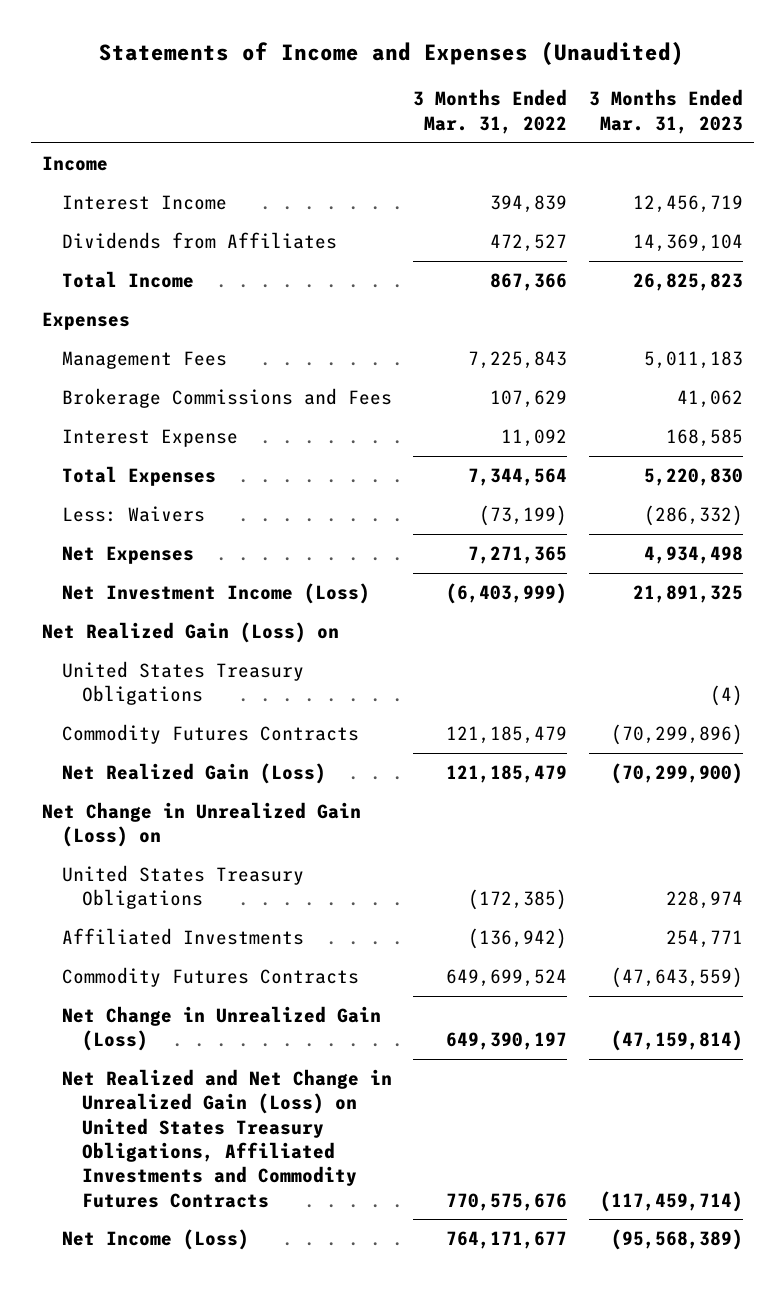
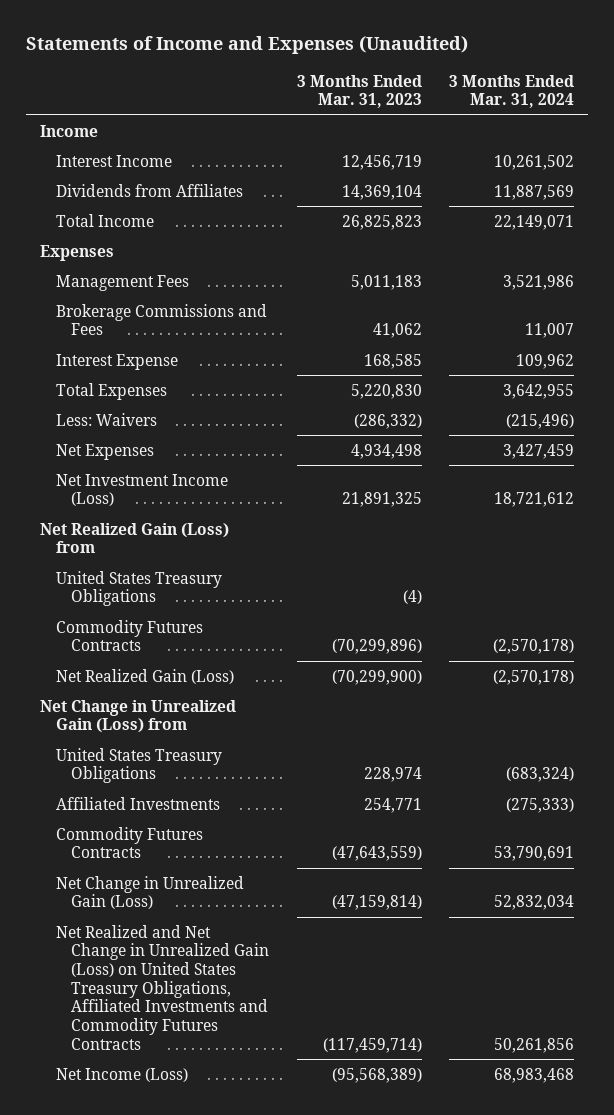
[413,89,568,134] 3 Months Ended Mar. 31, 2022 -> none
none -> [449,74,575,109] 3 Months Ended Mar. 31, 2024
[41,622,339,644] Net Realized Gain (Loss) on -> [40,522,230,554] Net Realized Gain (Loss) from
[41,802,361,848] Net Change in Unrealized Gain (Loss) on -> [40,699,237,734] Net Change in Unrealized Gain (Loss) from

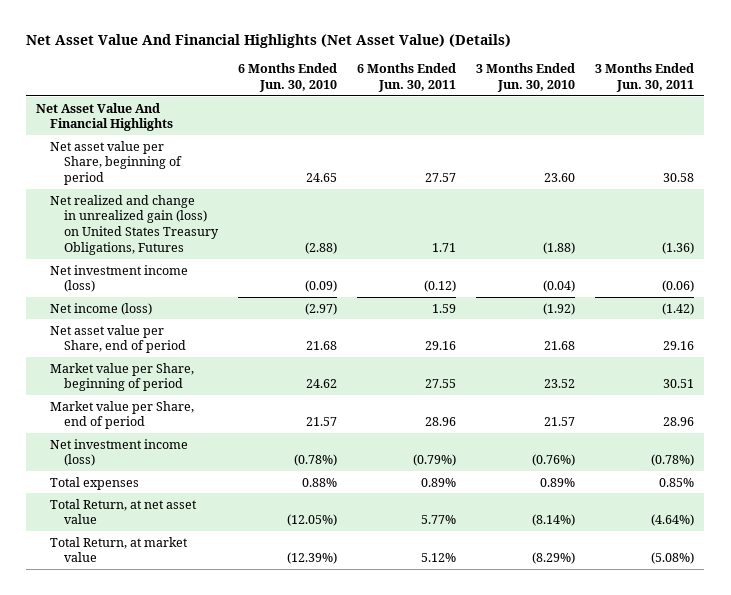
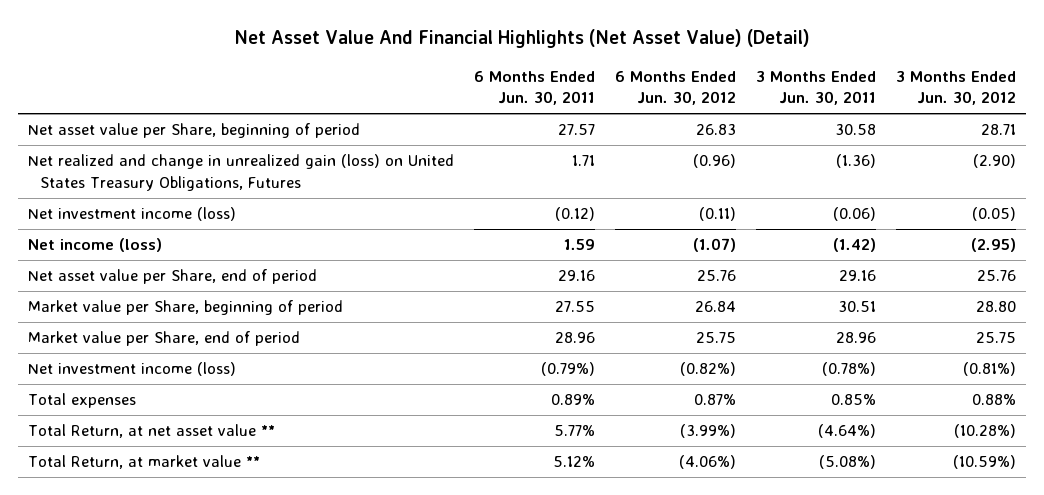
[26,34,512,49] Net Asset Value And Financial Highlights (Net Asset Value) (Details) -> [234,28,811,48] Net Asset Value And Financial Highlights (Net Asset Value) (Detail)
[238,63,338,93] 6 Months Ended Jun. 30, 2010 -> none
[476,63,576,93] 3 Months Ended Jun. 30, 2010 -> none
none -> [615,70,737,106] 6 Months Ended Jun. 30, 2012
none -> [896,70,1017,106] 3 Months Ended Jun. 30, 2012
[36,102,174,132] Net Asset Value And Financial Highlights -> none
[50,498,198,525] Total Return, at net asset value -> [28,424,276,439] Total Return, at net asset value **
[50,536,189,563] Total Return, at market value -> [28,455,261,470] Total Return, at market value **

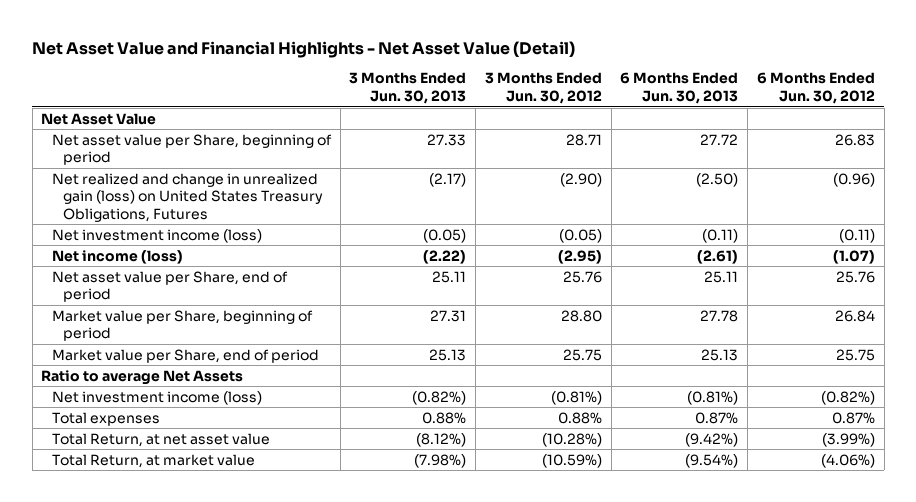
[234,28,811,48] Net Asset Value And Financial Highlights (Net Asset Value) (Detail) -> [32,40,576,58] Net Asset Value and Financial Highlights - Net Asset Value (Detail)
[474,70,596,106] 6 Months Ended Jun. 30, 2011 -> none
[756,70,877,106] 3 Months Ended Jun. 30, 2011 -> none
none -> [349,72,467,104] 3 Months Ended Jun. 30, 2013
none -> [620,72,739,104] 6 Months Ended Jun. 30, 2013
none -> [41,112,157,125] Net Asset Value
none -> [41,369,244,385] Ratio to average Net Assets
[28,424,276,439] Total Return, at net asset value ** -> [52,432,271,447] Total Return, at net asset value
[28,455,261,470] Total Return, at market value ** -> [52,453,256,468] Total Return, at market value

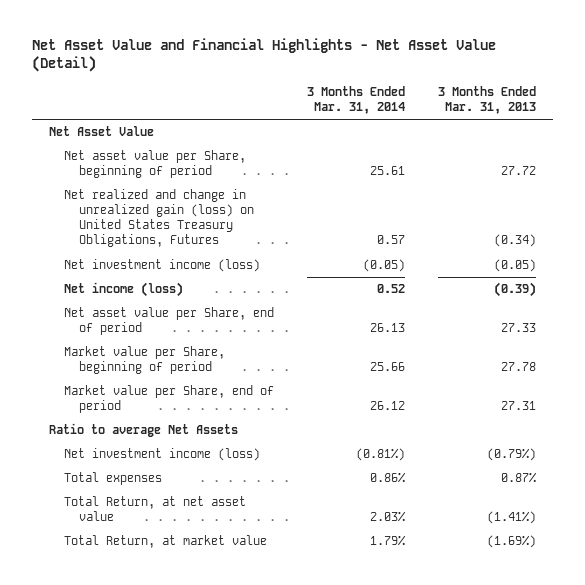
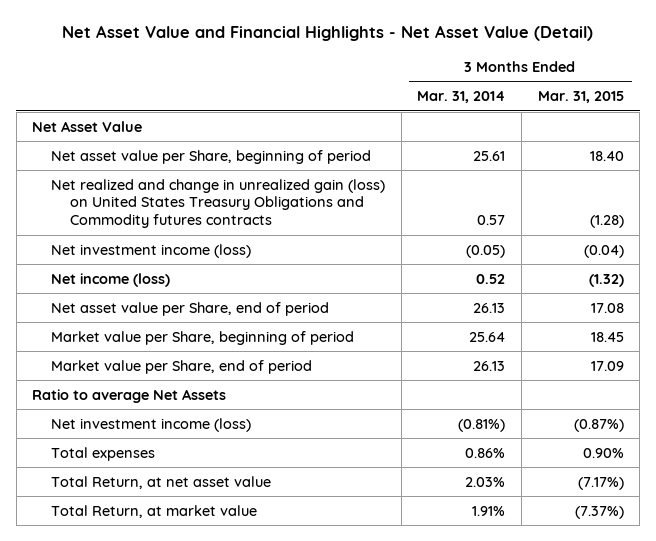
[438,85,537,115] 3 Months Ended Mar. 31, 2013 -> none
none -> [537,91,624,104] Mar. 31, 2015
[63,189,254,248] Net realized and change in unrealized gain (loss) on United States Treasury Obligations, Futures -> [51,178,386,229] Net realized and change in unrealized gain (loss) on United States Treasury Obligations and Commodity futures contracts
[369,362,405,372] 25.66 -> [469,331,506,342] 25.64
[369,401,405,411] 26.12 -> [473,360,506,371] 26.13
[369,535,406,547] 1.79% -> [472,505,506,516] 1.91%

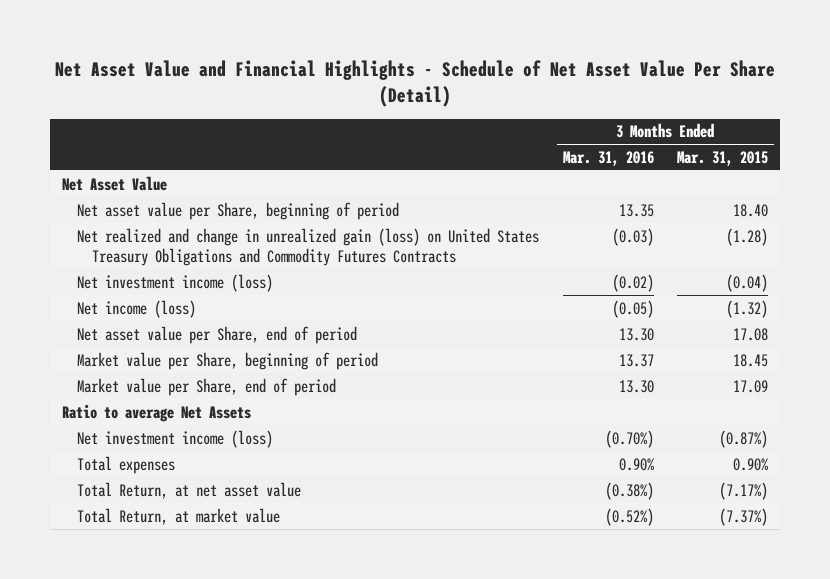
[61,25,593,42] Net Asset Value and Financial Highlights - Net Asset Value (Detail) -> [54,60,775,108] Net Asset Value and Financial Highlights - Schedule of Net Asset Value Per Share (Detail)
[417,91,506,104] Mar. 31, 2014 -> none
none -> [562,151,654,167] Mar. 31, 2016
[51,178,386,229] Net realized and change in unrealized gain (loss) on United States Treasury Obligations and Commodity futures contracts -> [77,227,540,267] Net realized and change in unrealized gain (loss) on United States Treasury Obligations and Commodity Futures Contracts

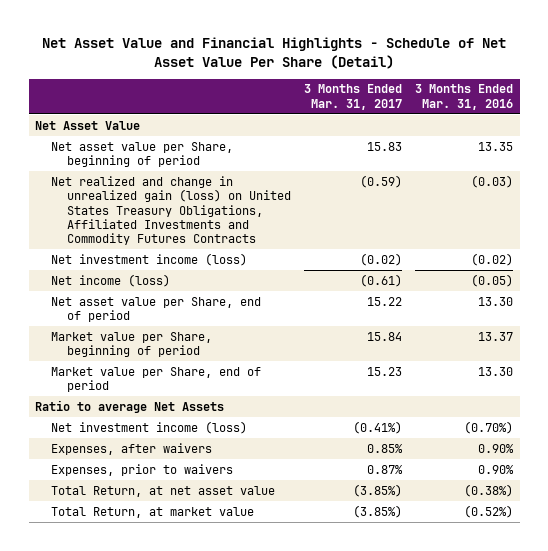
[677,151,769,167] Mar. 31, 2015 -> none
none -> [303,84,402,110] 3 Months Ended Mar. 31, 2017
[77,227,540,267] Net realized and change in unrealized gain (loss) on United States Treasury Obligations and Commodity Futures Contracts -> [51,175,291,246] Net realized and change in unrealized gain (loss) on United States Treasury Obligations, Affiliated Investments and Commodity Futures Contracts
[77,455,176,474] Total expenses -> none
none -> [51,442,213,455] Expenses, after waivers
none -> [51,463,234,476] Expenses, prior to waivers

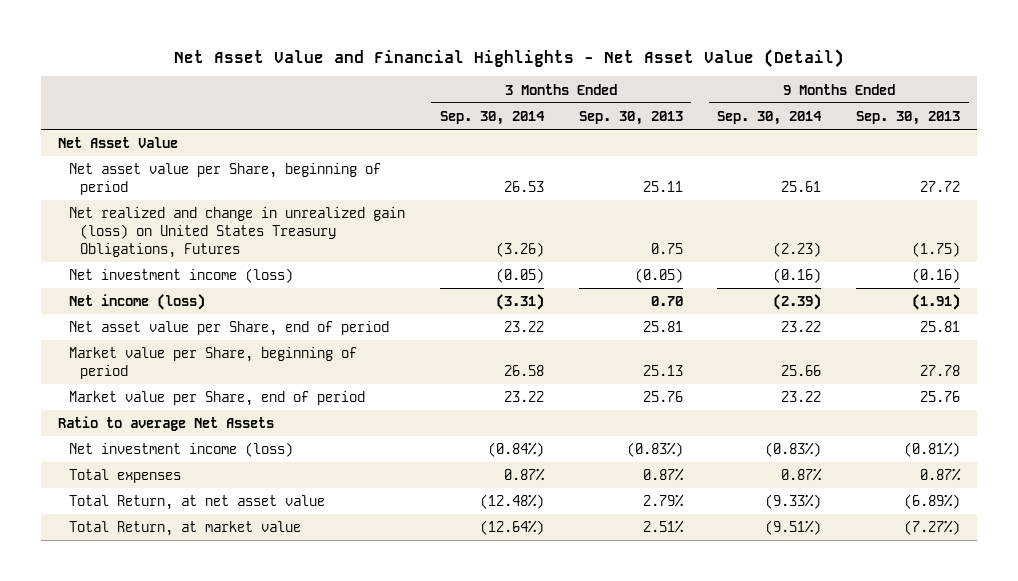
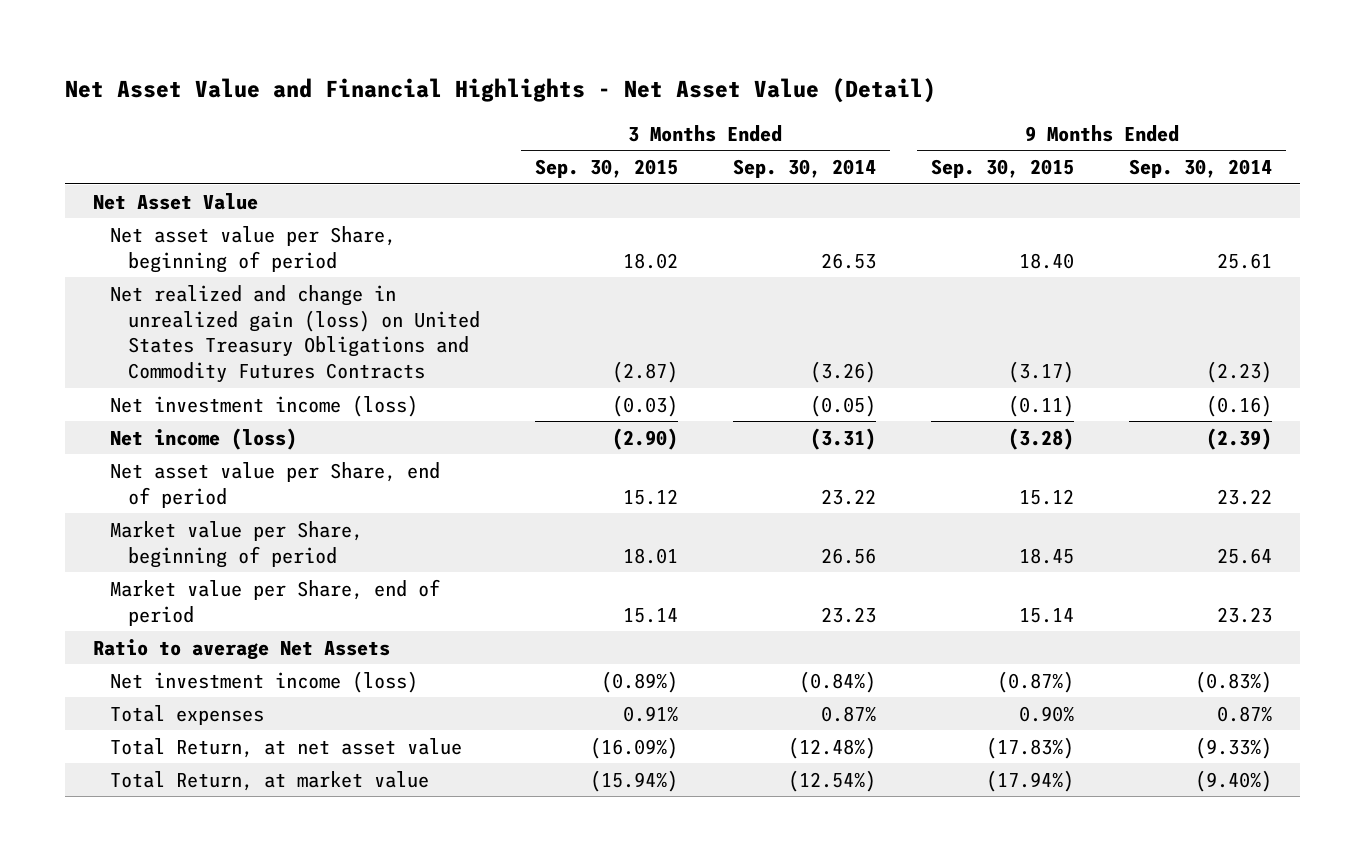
[578,111,683,126] Sep. 30, 2013 -> none
[855,111,960,126] Sep. 30, 2013 -> none
none -> [534,158,678,178] Sep. 30, 2015
none -> [931,158,1075,178] Sep. 30, 2015
[69,207,406,258] Net realized and change in unrealized gain (loss) on United States Treasury Obligations, Futures -> [110,284,480,384] Net realized and change in unrealized gain (loss) on United States Treasury Obligations and Commodity Futures Contracts
[503,364,544,376] 26.58 -> [821,547,877,564] 26.56
[781,364,822,376] 25.66 -> [1217,547,1273,564] 25.64
[503,391,544,403] 23.22 -> [821,606,877,623] 23.23
[781,391,822,403] 23.22 -> [1217,606,1273,623] 23.23
[479,520,544,536] (12.64%) -> [788,769,877,792] (12.54%)
[765,520,822,536] (9.51%) -> [1195,769,1273,792] (9.40%)

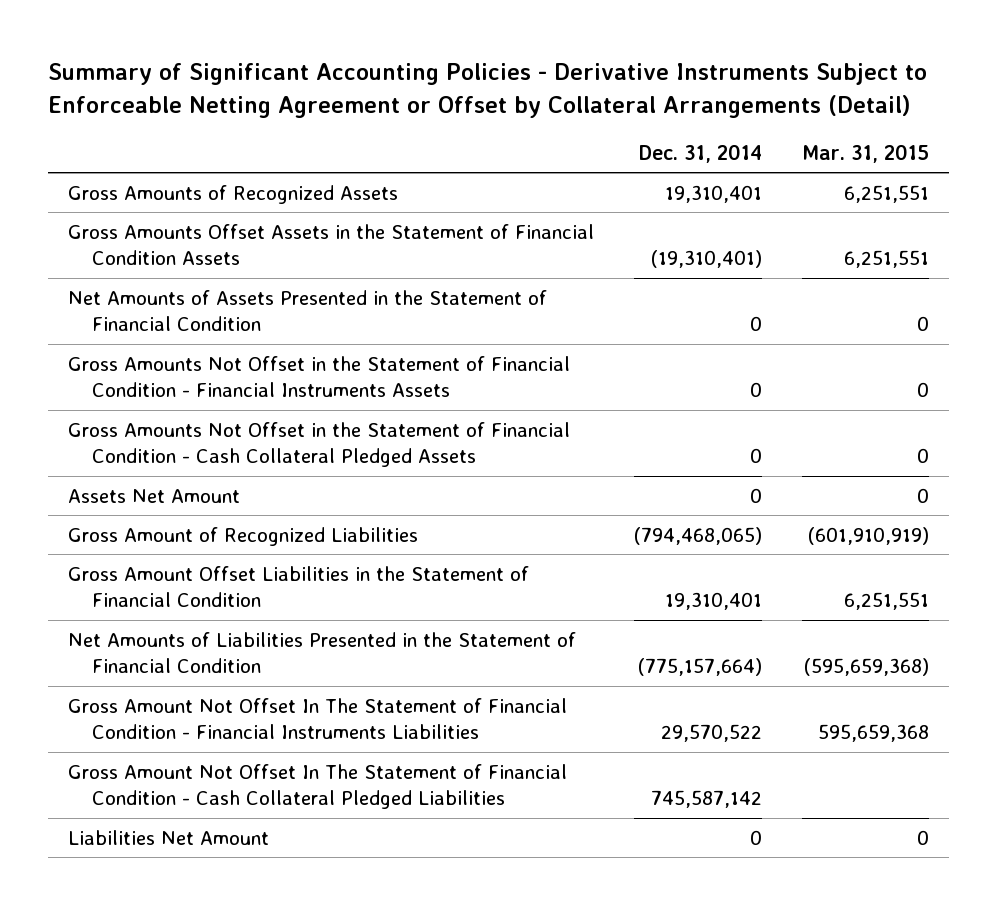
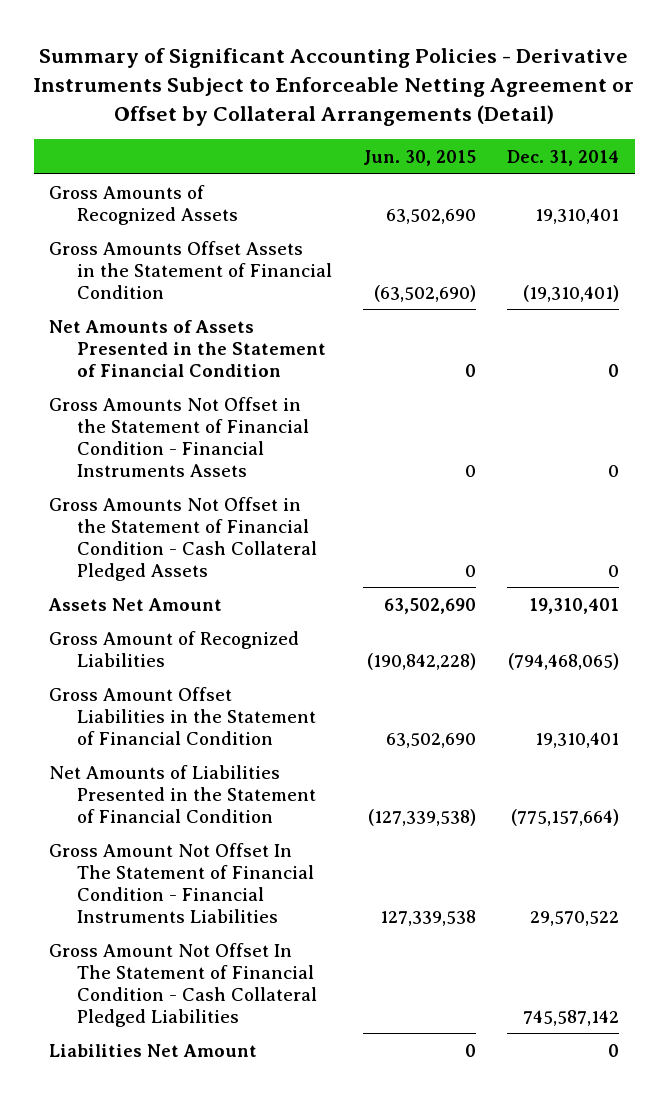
[801,144,929,164] Mar. 31, 2015 -> none
none -> [363,150,477,167] Jun. 30, 2015
[67,223,594,266] Gross Amounts Offset Assets in the Statement of Financial Condition Assets -> [49,240,333,299] Gross Amounts Offset Assets in the Statement of Financial Condition
[749,487,762,503] 0 -> [529,597,620,614] 19,310,401

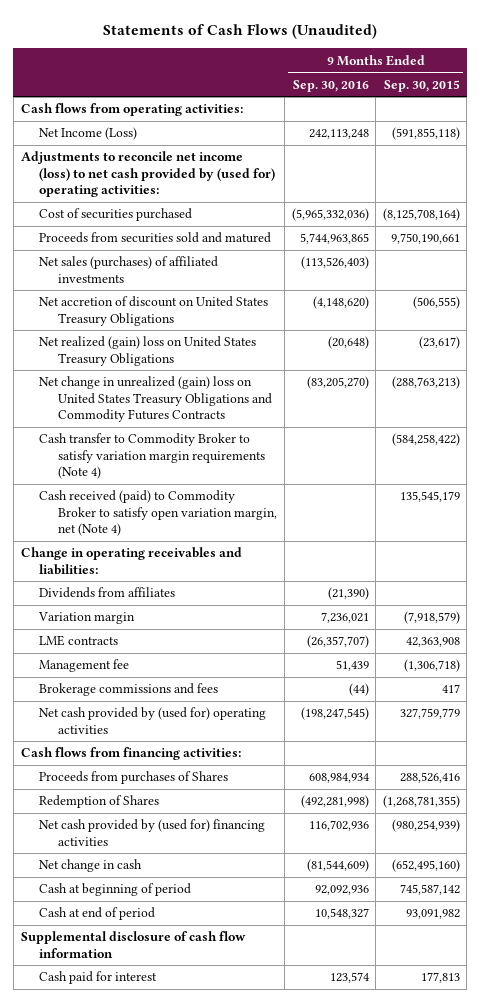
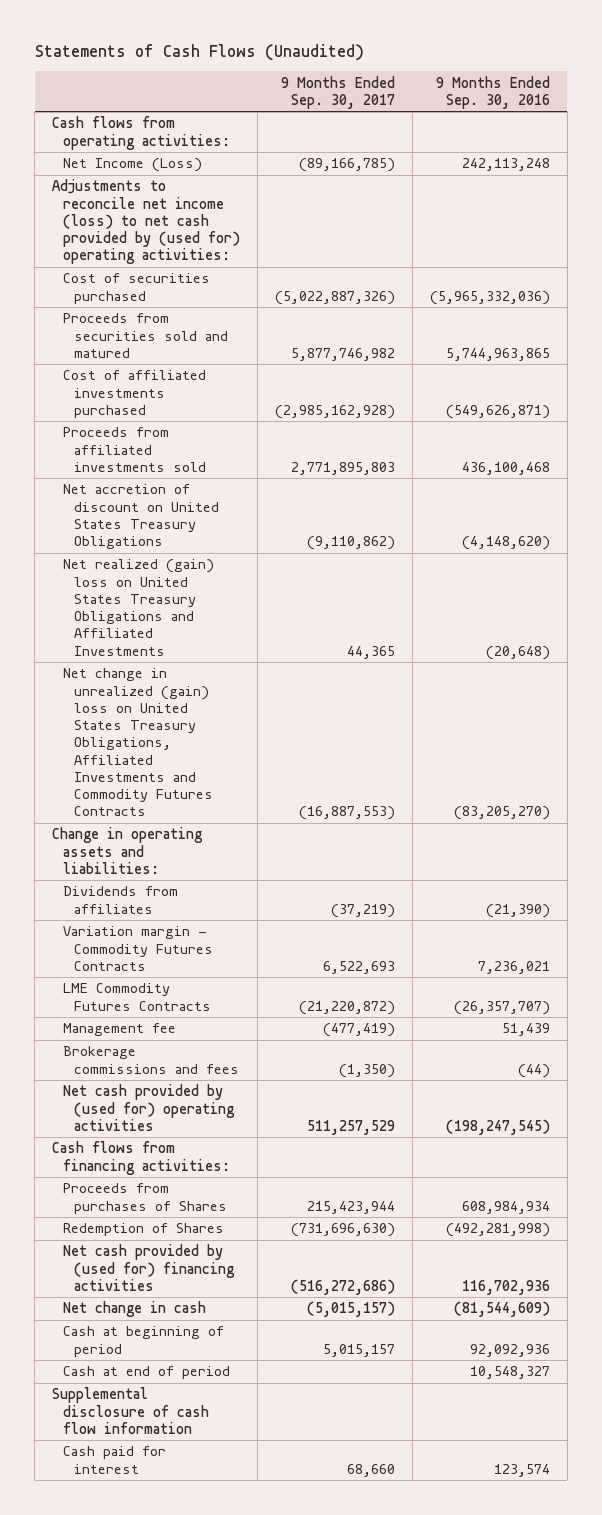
[383,79,460,92] Sep. 30, 2015 -> none
none -> [281,75,396,109] 9 Months Ended Sep. 30, 2017
[39,256,219,283] Net sales (purchases) of affiliated investments -> none
none -> [63,370,207,418] Cost of affiliated investments purchased
none -> [63,427,207,472] Proceeds from affiliated investments sold
[39,433,266,480] Cash transfer to Commodity Broker to satisfy variation margin requirements (Note 4) -> none
[39,490,278,537] Cash received (paid) to Commodity Broker to satisfy open variation margin, net (Note 4) -> none
[39,336,257,366] Net realized (gain) loss on United States Treasury Obligations -> [63,559,215,656] Net realized (gain) loss on United States Treasury Obligations and Affiliated Investments
[39,376,273,423] Net change in unrealized (gain) loss on United States Treasury Obligations and Commodity Futures Contracts -> [63,668,214,817] Net change in unrealized (gain) loss on United States Treasury Obligations, Affiliated Investments and Commodity Futures Contracts
[20,547,242,575] Change in operating receivables and liabilities: -> [52,827,204,874] Change in operating assets and liabilities:
[38,612,136,625] Variation margin -> [63,926,214,971] Variation margin - Commodity Futures Contracts
[39,635,119,647] LME contracts -> [63,983,212,1011] LME Commodity Futures Contracts

